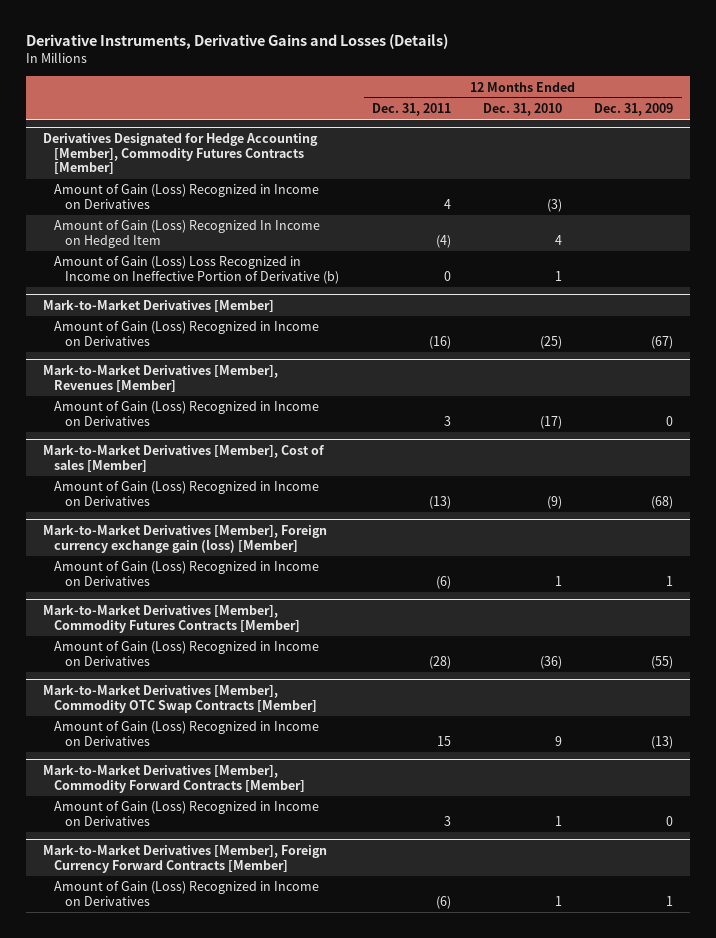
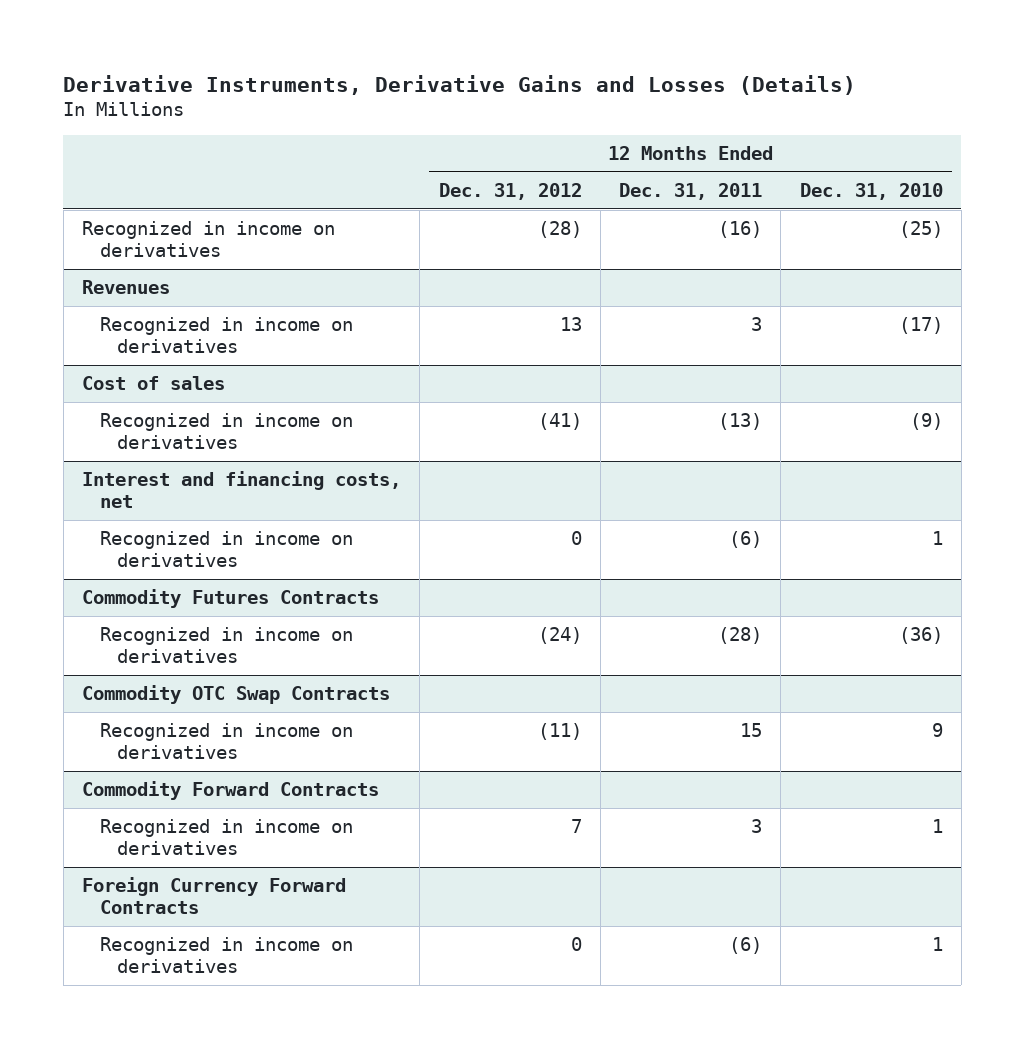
[594,103,674,117] Dec. 31, 2009 -> none
none -> [438,182,582,200] Dec. 31, 2012
[42,132,318,175] Derivatives Designated for Hedge Accounting [Member], Commodity Futures Contracts [Member] -> none
[53,220,320,249] Amount of Gain (Loss) Recognized In Income on Hedged Item -> none
[53,256,340,285] Amount of Gain (Loss) Loss Recognized in Income on Ineffective Portion of Derivative (b) -> none
[42,299,274,312] Mark-to-Market Derivatives [Member] -> none
[42,364,278,392] Mark-to-Market Derivatives [Member], Revenues [Member] -> none
[42,444,325,472] Mark-to-Market Derivatives [Member], Cost of sales [Member] -> none
[42,524,327,553] Mark-to-Market Derivatives [Member], Foreign currency exchange gain (loss) [Member] -> none
[42,604,300,633] Mark-to-Market Derivatives [Member], Commodity Futures Contracts [Member] -> none
[42,684,317,713] Mark-to-Market Derivatives [Member], Commodity OTC Swap Contracts [Member] -> none
[42,764,305,793] Mark-to-Market Derivatives [Member], Commodity Forward Contracts [Member] -> none
[42,844,327,873] Mark-to-Market Derivatives [Member], Foreign Currency Forward Contracts [Member] -> none
[53,881,319,907] Amount of Gain (Loss) Recognized in Income on Derivatives -> none
[53,184,319,210] Amount of Gain (Loss) Recognized in Income on Derivatives -> [82,221,336,258] Recognized in income on derivatives
[443,199,451,210] 4 -> [718,221,763,239] (16)
[547,199,563,213] (3) -> [898,221,943,239] (25)
none -> [82,280,171,295] Revenues
[53,321,319,347] Amount of Gain (Loss) Recognized in Income on Derivatives -> [99,317,353,354] Recognized in income on derivatives
[428,336,451,350] (16) -> [751,317,763,332] 3
[540,336,563,350] (25) -> [898,317,943,335] (17)
none -> [82,376,226,391] Cost of sales
[53,401,319,427] Amount of Gain (Loss) Recognized in Income on Derivatives -> [99,413,353,450] Recognized in income on derivatives
[443,416,451,427] 3 -> [718,413,763,431] (13)
[540,416,563,430] (17) -> [909,413,943,431] (9)
none -> [82,471,402,509] Interest and financing costs, net
[53,481,319,507] Amount of Gain (Loss) Recognized in Income on Derivatives -> [99,531,353,568] Recognized in income on derivatives
[428,496,451,510] (13) -> [729,531,763,549] (6)
[547,496,563,510] (9) -> [931,531,943,546] 1
none -> [82,589,380,609] Commodity Futures Contracts
[53,561,319,587] Amount of Gain (Loss) Recognized in Income on Derivatives -> [99,627,353,664] Recognized in income on derivatives
[435,576,451,590] (6) -> [718,627,763,645] (28)
[555,576,563,587] 1 -> [898,627,943,645] (36)
none -> [82,685,391,705] Commodity OTC Swap Contracts
[53,641,319,667] Amount of Gain (Loss) Recognized in Income on Derivatives -> [99,723,353,760] Recognized in income on derivatives
[428,656,451,670] (28) -> [740,723,763,738] 15
[540,656,563,670] (36) -> [931,723,943,738] 9
none -> [82,781,380,801] Commodity Forward Contracts
[53,721,319,747] Amount of Gain (Loss) Recognized in Income on Derivatives -> [99,819,353,856] Recognized in income on derivatives
[436,736,451,747] 15 -> [751,819,763,834] 3
[555,736,563,747] 9 -> [931,819,943,834] 1
none -> [82,877,347,915] Foreign Currency Forward Contracts
[53,801,319,827] Amount of Gain (Loss) Recognized in Income on Derivatives -> [99,937,353,974] Recognized in income on derivatives
[443,816,451,827] 3 -> [729,937,763,955] (6)

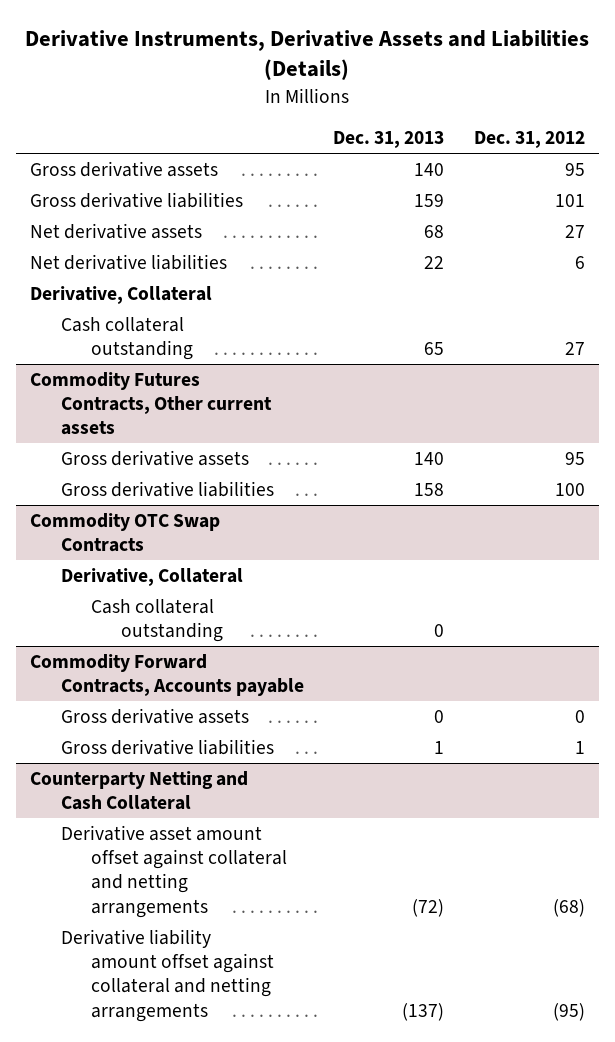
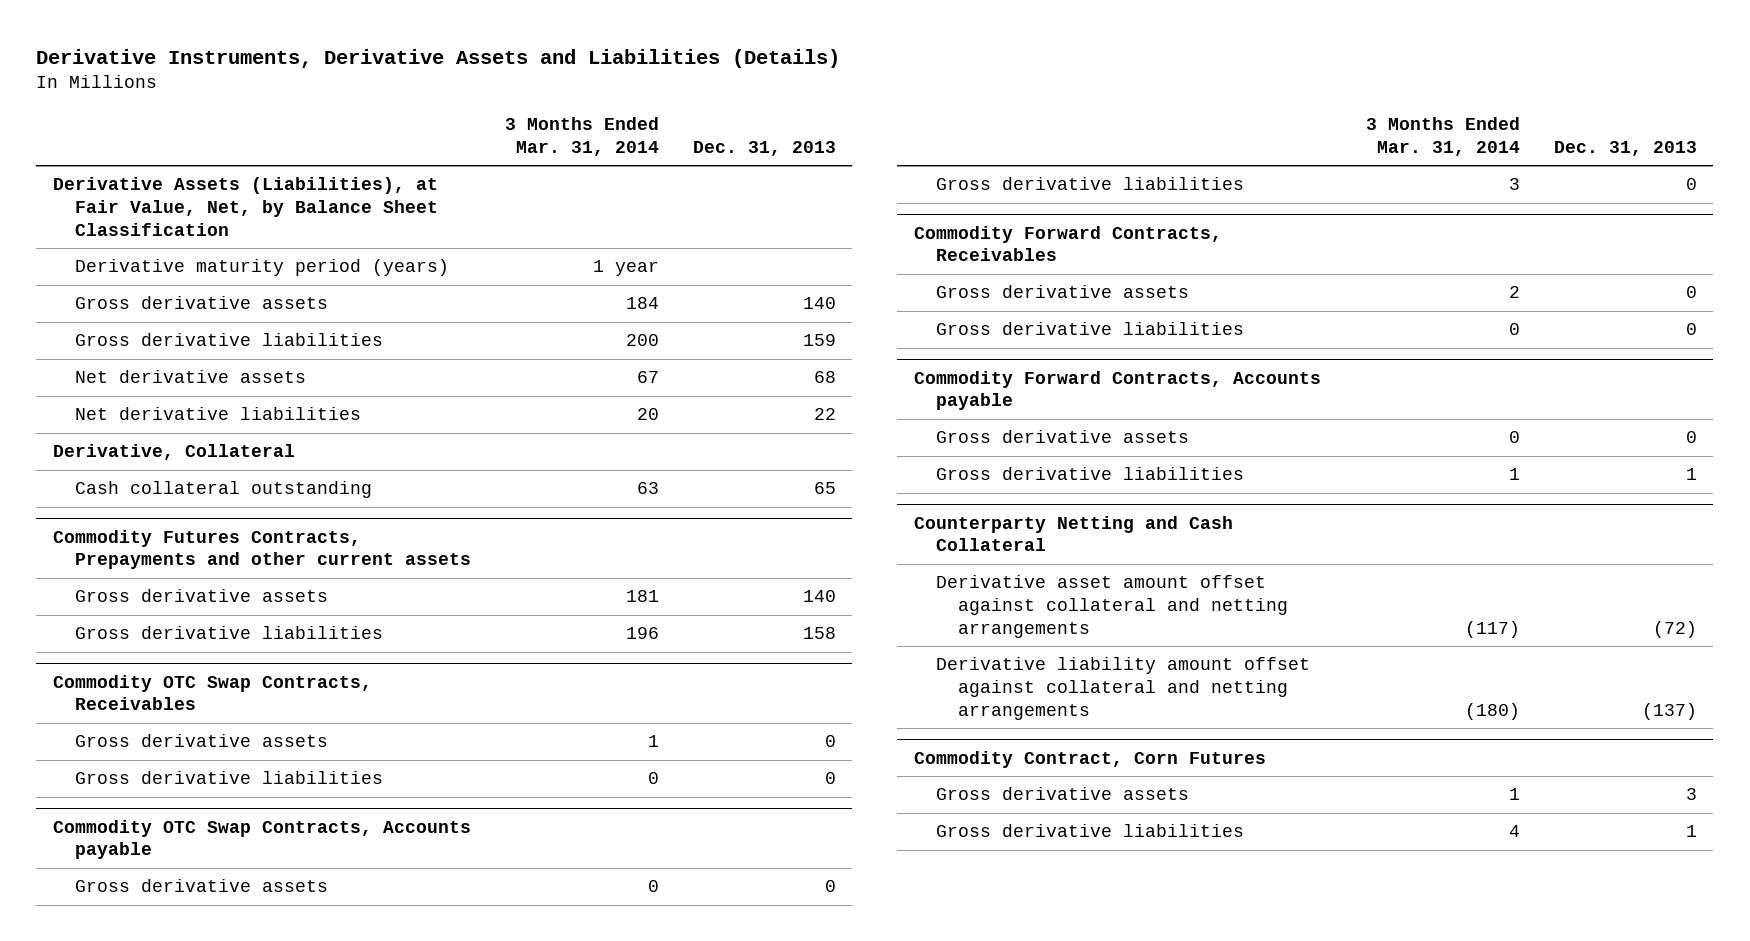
[473,131,585,149] Dec. 31, 2012 -> none
none -> [504,117,659,156] 3 Months Ended Mar. 31, 2014
none -> [53,177,439,236] Derivative Assets (Liabilities), at Fair Value, Net, by Balance Sheet Classification
none -> [74,259,449,277] Derivative maturity period (years)
[30,371,272,436] Commodity Futures Contracts, Other current assets -> [53,529,471,570] Commodity Futures Contracts, Prepayments and other current assets
[60,567,243,586] Derivative, Collateral -> none
[90,598,224,643] Cash collateral outstanding -> none
[30,512,221,553] Commodity OTC Swap Contracts -> [53,674,373,711] Commodity OTC Swap Contracts, Receivables
none -> [74,734,328,748] Gross derivative assets
none -> [74,771,383,785] Gross derivative liabilities
none -> [53,819,472,860] Commodity OTC Swap Contracts, Accounts payable
none -> [74,879,328,893] Gross derivative assets
none -> [935,177,1244,191] Gross derivative liabilities
none -> [913,225,1222,262] Commodity Forward Contracts, Receivables
none -> [935,285,1189,299] Gross derivative assets
none -> [935,322,1244,336] Gross derivative liabilities
none -> [913,750,1266,768] Commodity Contract, Corn Futures
none -> [935,787,1189,801] Gross derivative assets
none -> [935,824,1244,838] Gross derivative liabilities

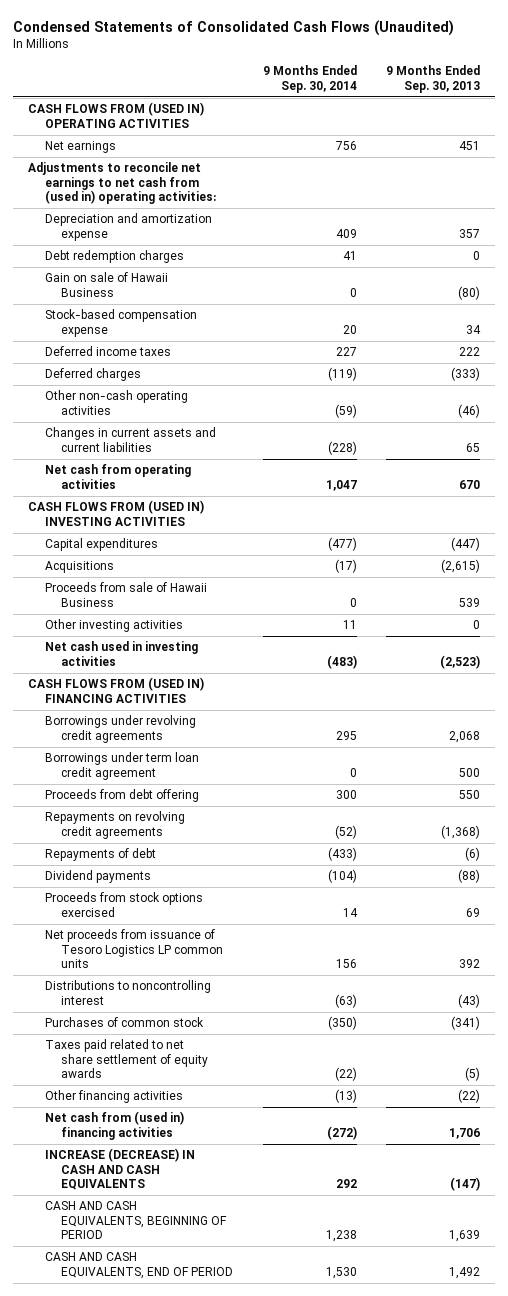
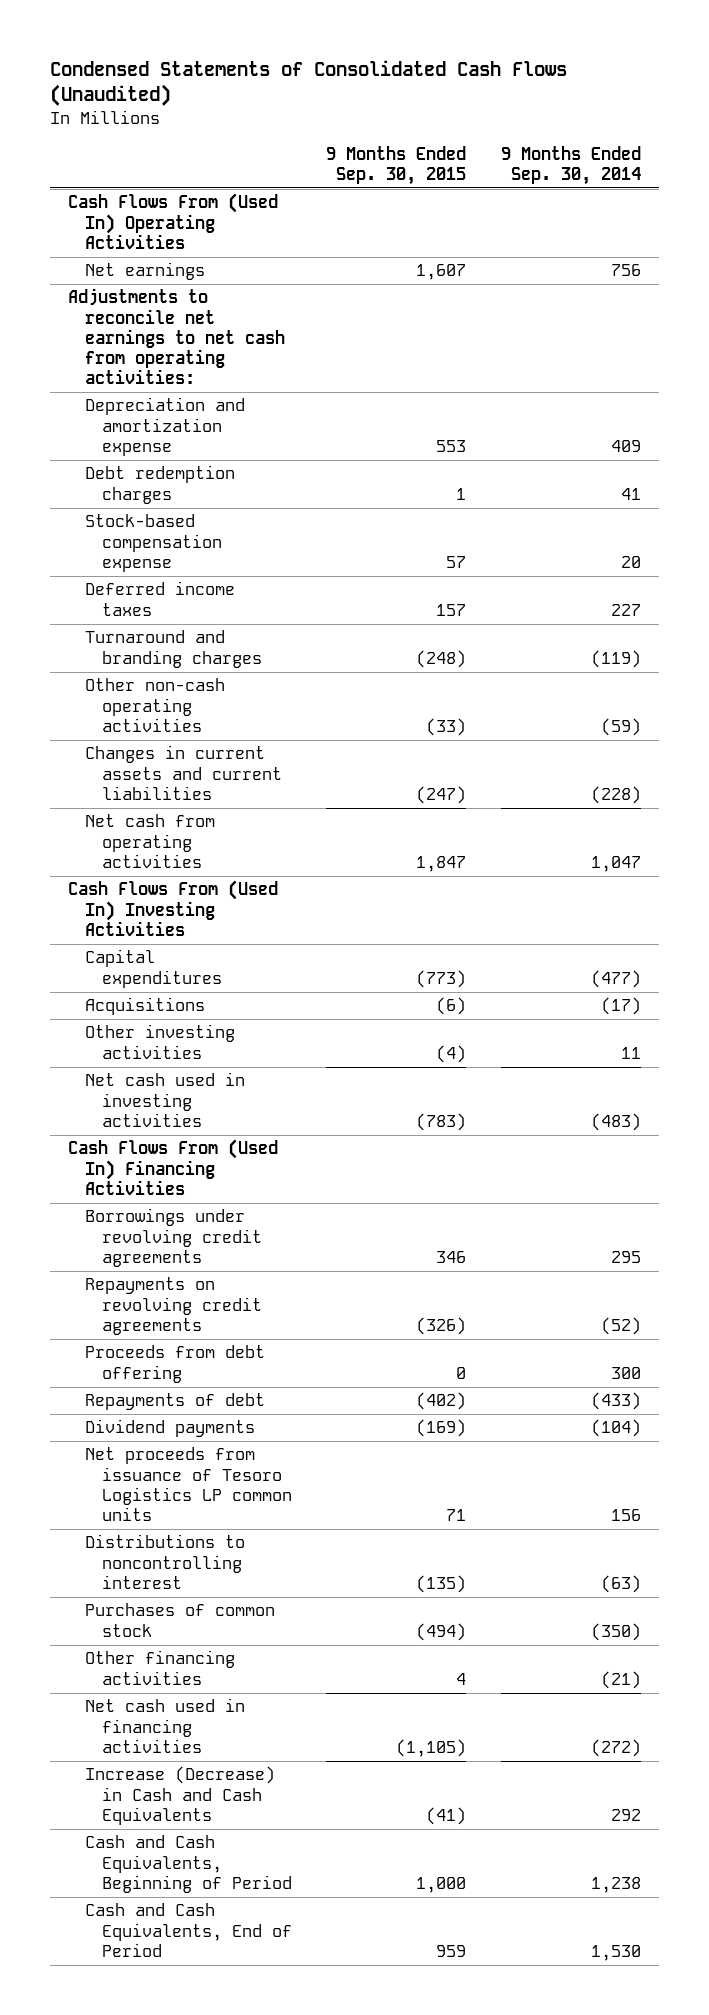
[386,65,481,93] 9 Months Ended Sep. 30, 2013 -> none
none -> [326,145,467,185] 9 Months Ended Sep. 30, 2015
[28,102,205,128] CASH FLOWS FROM (USED IN) OPERATING ACTIVITIES -> [67,193,278,249] Cash Flows From (Used In) Operating Activities
[28,162,216,205] Adjustments to reconcile net earnings to net cash from (used in) operating activities: -> [67,288,285,385] Adjustments to reconcile net earnings to net cash from operating activities:
[44,272,168,297] Gain on sale of Hawaii Business -> none
[44,368,141,382] Deferred charges -> [84,630,262,668] Turnaround and branding charges
[28,500,205,526] CASH FLOWS FROM (USED IN) INVESTING ACTIVITIES -> [67,880,278,936] Cash Flows From (Used In) Investing Activities
[44,582,207,607] Proceeds from sale of Hawaii Business -> none
[28,677,205,703] CASH FLOWS FROM (USED IN) FINANCING ACTIVITIES -> [67,1139,278,1195] Cash Flows From (Used In) Financing Activities
[44,752,199,780] Borrowings under term loan credit agreement -> none
[44,789,199,803] Proceeds from debt offering -> [84,1345,265,1383] Proceeds from debt offering
[44,892,203,917] Proceeds from stock options exercised -> none
[44,1039,209,1079] Taxes paid related to net share settlement of equity awards -> none
[334,1089,357,1104] (13) -> [601,1670,642,1689] (21)
[44,1111,184,1140] Net cash from (used in) financing activities -> [84,1698,245,1753] Net cash used in financing activities
[44,1148,195,1191] INCREASE (DECREASE) IN CASH AND CASH EQUIVALENTS -> [84,1766,275,1825] Increase (Decrease) in Cash and Cash Equivalents
[44,1201,228,1240] CASH AND CASH EQUIVALENTS, BEGINNING OF PERIOD -> [84,1835,292,1893] Cash and Cash Equivalents, Beginning of Period
[44,1252,234,1279] CASH AND CASH EQUIVALENTS, END OF PERIOD -> [84,1903,292,1957] Cash and Cash Equivalents, End of Period

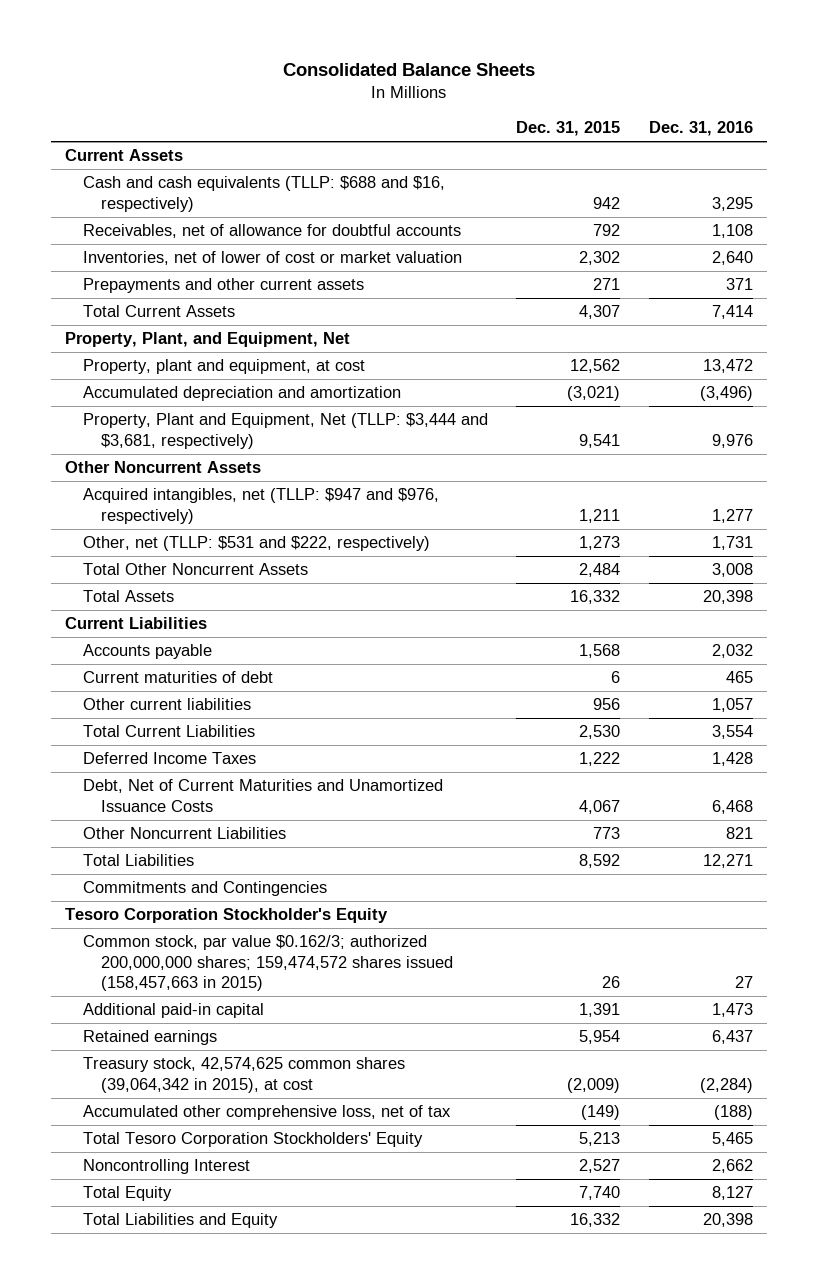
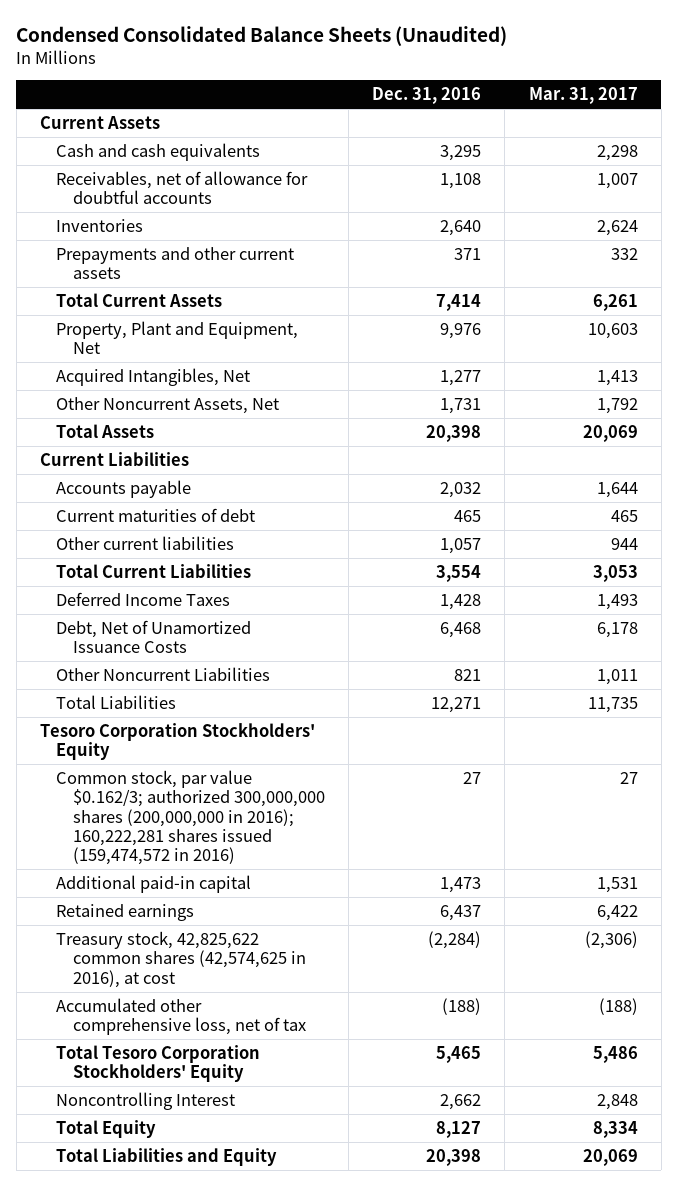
[282,62,535,76] Consolidated Balance Sheets -> [16,25,508,46] Condensed Consolidated Balance Sheets (Unaudited)
[516,121,621,137] Dec. 31, 2015 -> none
none -> [528,87,638,105] Mar. 31, 2017
[82,176,445,212] Cash and cash equivalents (TLLP: $688 and $16, respectively) -> [56,143,261,162] Cash and cash equivalents
[82,251,462,266] Inventories, net of lower of cost or market valuation -> [56,219,144,233] Inventories
[64,332,350,348] Property, Plant, and Equipment, Net -> none
[82,359,365,375] Property, plant and equipment, at cost -> none
[82,386,401,402] Accumulated depreciation and amortization -> none
[64,461,261,474] Other Noncurrent Assets -> none
[82,536,430,552] Other, net (TLLP: $531 and $222, respectively) -> none
[82,413,488,449] Property, Plant and Equipment, Net (TLLP: $3,444 and $3,681, respectively) -> [56,321,299,355] Property, Plant and Equipment, Net
[82,488,439,524] Acquired intangibles, net (TLLP: $947 and $976, respectively) -> [56,368,251,387] Acquired Intangibles, Net
[82,563,308,576] Total Other Noncurrent Assets -> [56,397,280,415] Other Noncurrent Assets, Net
[712,563,754,578] 3,008 -> [440,398,482,415] 1,731
[82,779,443,812] Debt, Net of Current Maturities and Unamortized Issuance Costs -> [56,620,252,654] Debt, Net of Unamortized Issuance Costs
[82,881,327,897] Commitments and Contingencies -> none
[64,908,388,924] Tesoro Corporation Stockholder's Equity -> [39,723,315,761] Tesoro Corporation Stockholders' Equity
[82,935,453,992] Common stock, par value $0.162/3; authorized 200,000,000 shares; 159,474,572 shares issued (158,457,663 in 2015) -> [56,770,326,866] Common stock, par value $0.162/3; authorized 300,000,000 shares (200,000,000 in 2016); 160,222,281 shares issued (159,474,572 in 2016)
[82,1057,405,1093] Treasury stock, 42,574,625 common shares (39,064,342 in 2015), at cost -> [56,931,307,988] Treasury stock, 42,825,622 common shares (42,574,625 in 2016), at cost

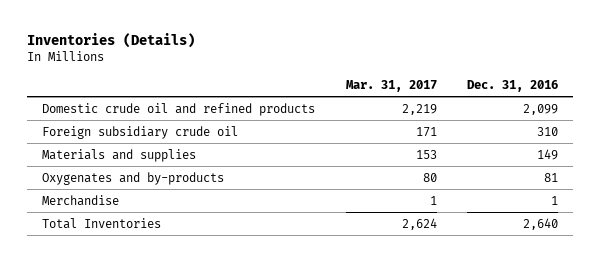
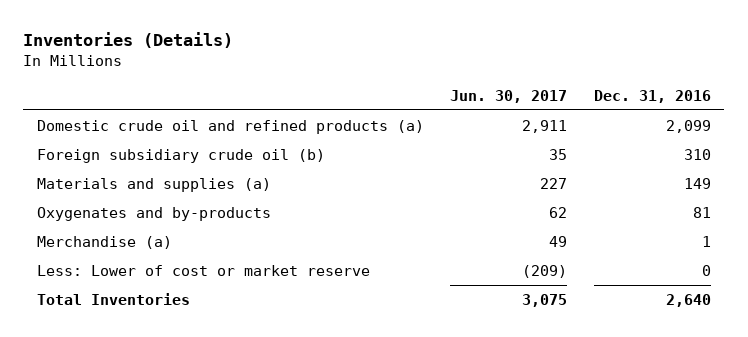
[345,79,437,92] Mar. 31, 2017 -> none
none -> [450,89,568,103] Jun. 30, 2017
[42,102,316,116] Domestic crude oil and refined products -> [36,119,424,134] Domestic crude oil and refined products (a)
[42,125,239,139] Foreign subsidiary crude oil -> [36,148,325,163] Foreign subsidiary crude oil (b)
[42,148,197,162] Materials and supplies -> [36,177,271,192] Materials and supplies (a)
[42,194,120,206] Merchandise -> [36,235,172,249] Merchandise (a)
none -> [36,264,370,276] Less: Lower of cost or market reserve

